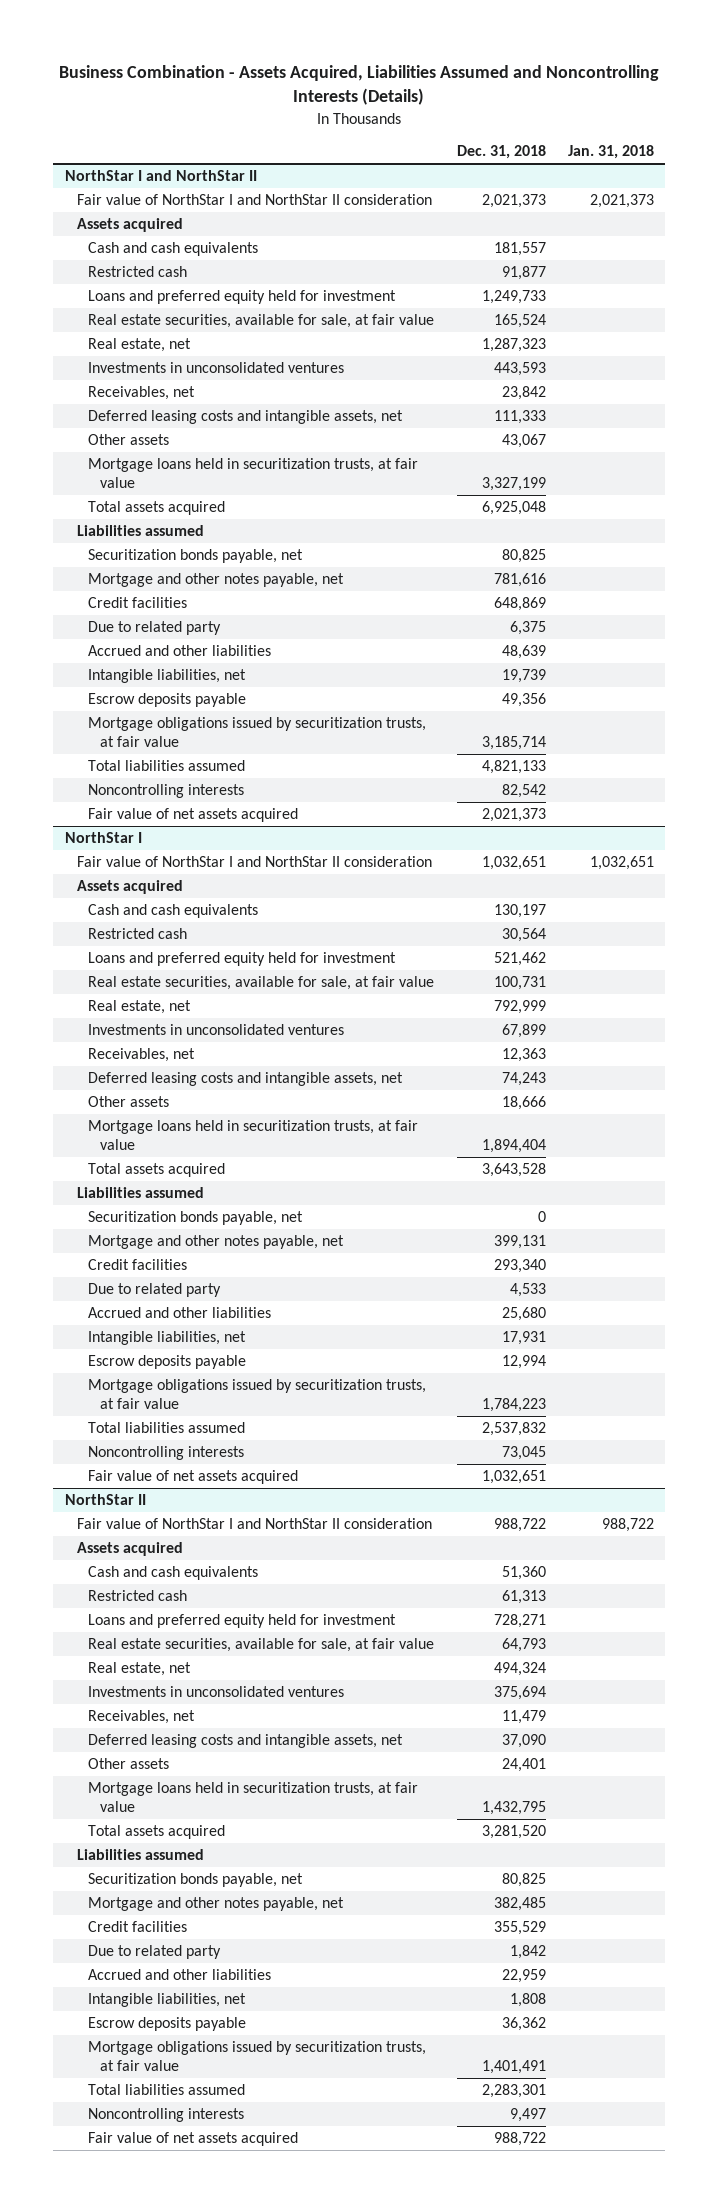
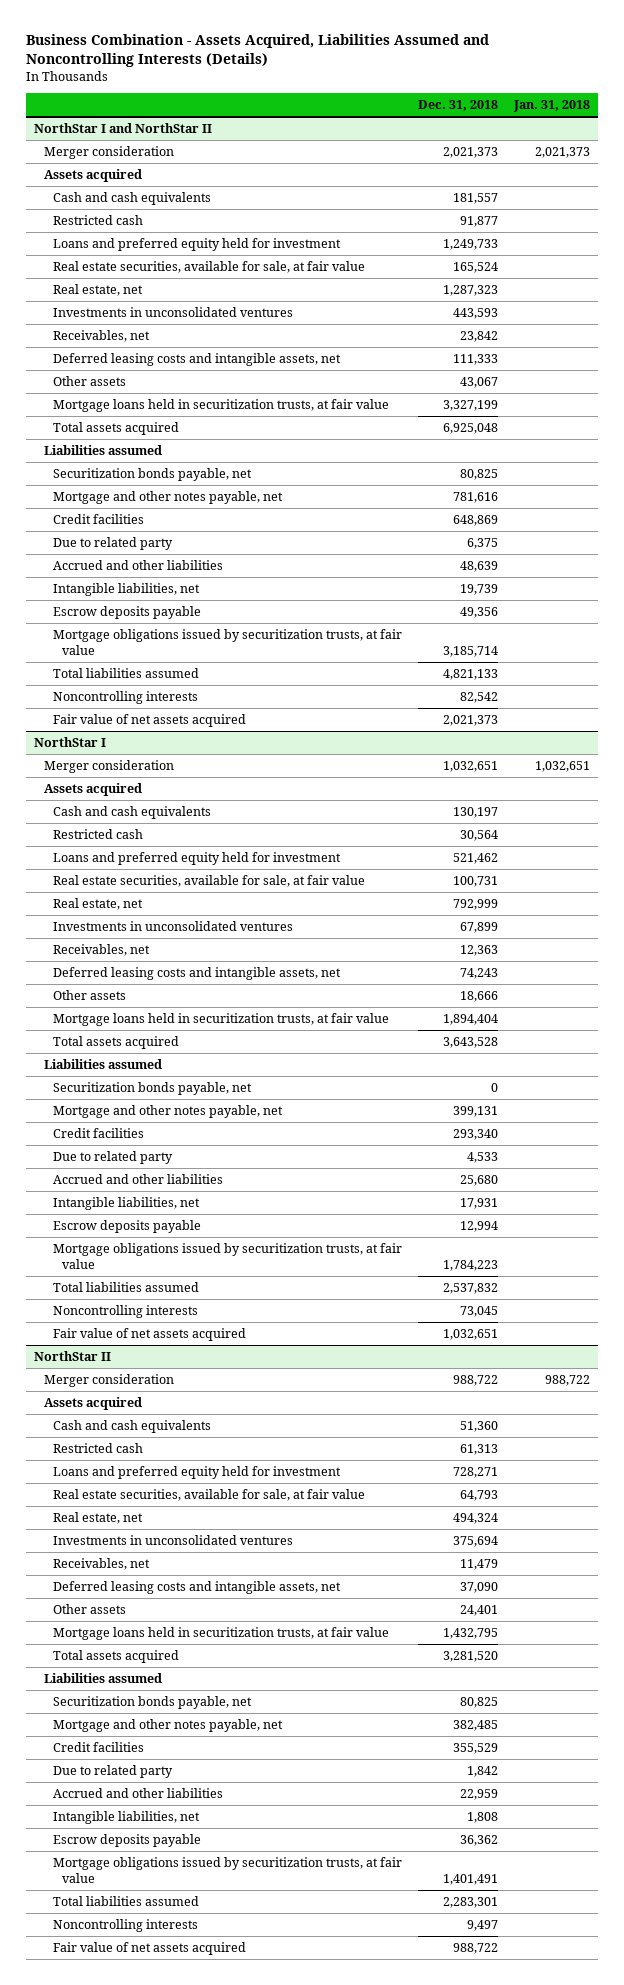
[76,193,432,205] Fair value of NorthStar I and NorthStar II consideration -> [43,145,174,159] Merger consideration
[76,855,432,867] Fair value of NorthStar I and NorthStar II consideration -> [43,759,174,773] Merger consideration
[76,1517,432,1529] Fair value of NorthStar I and NorthStar II consideration -> [43,1373,174,1387] Merger consideration

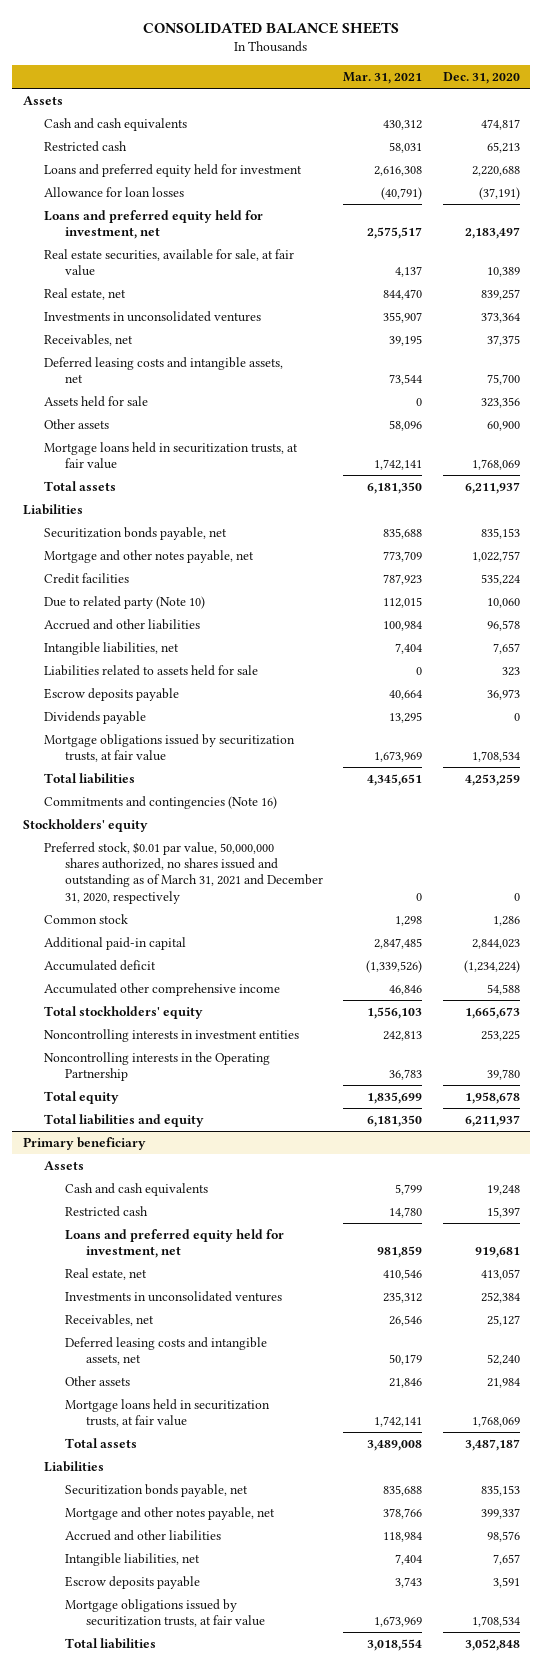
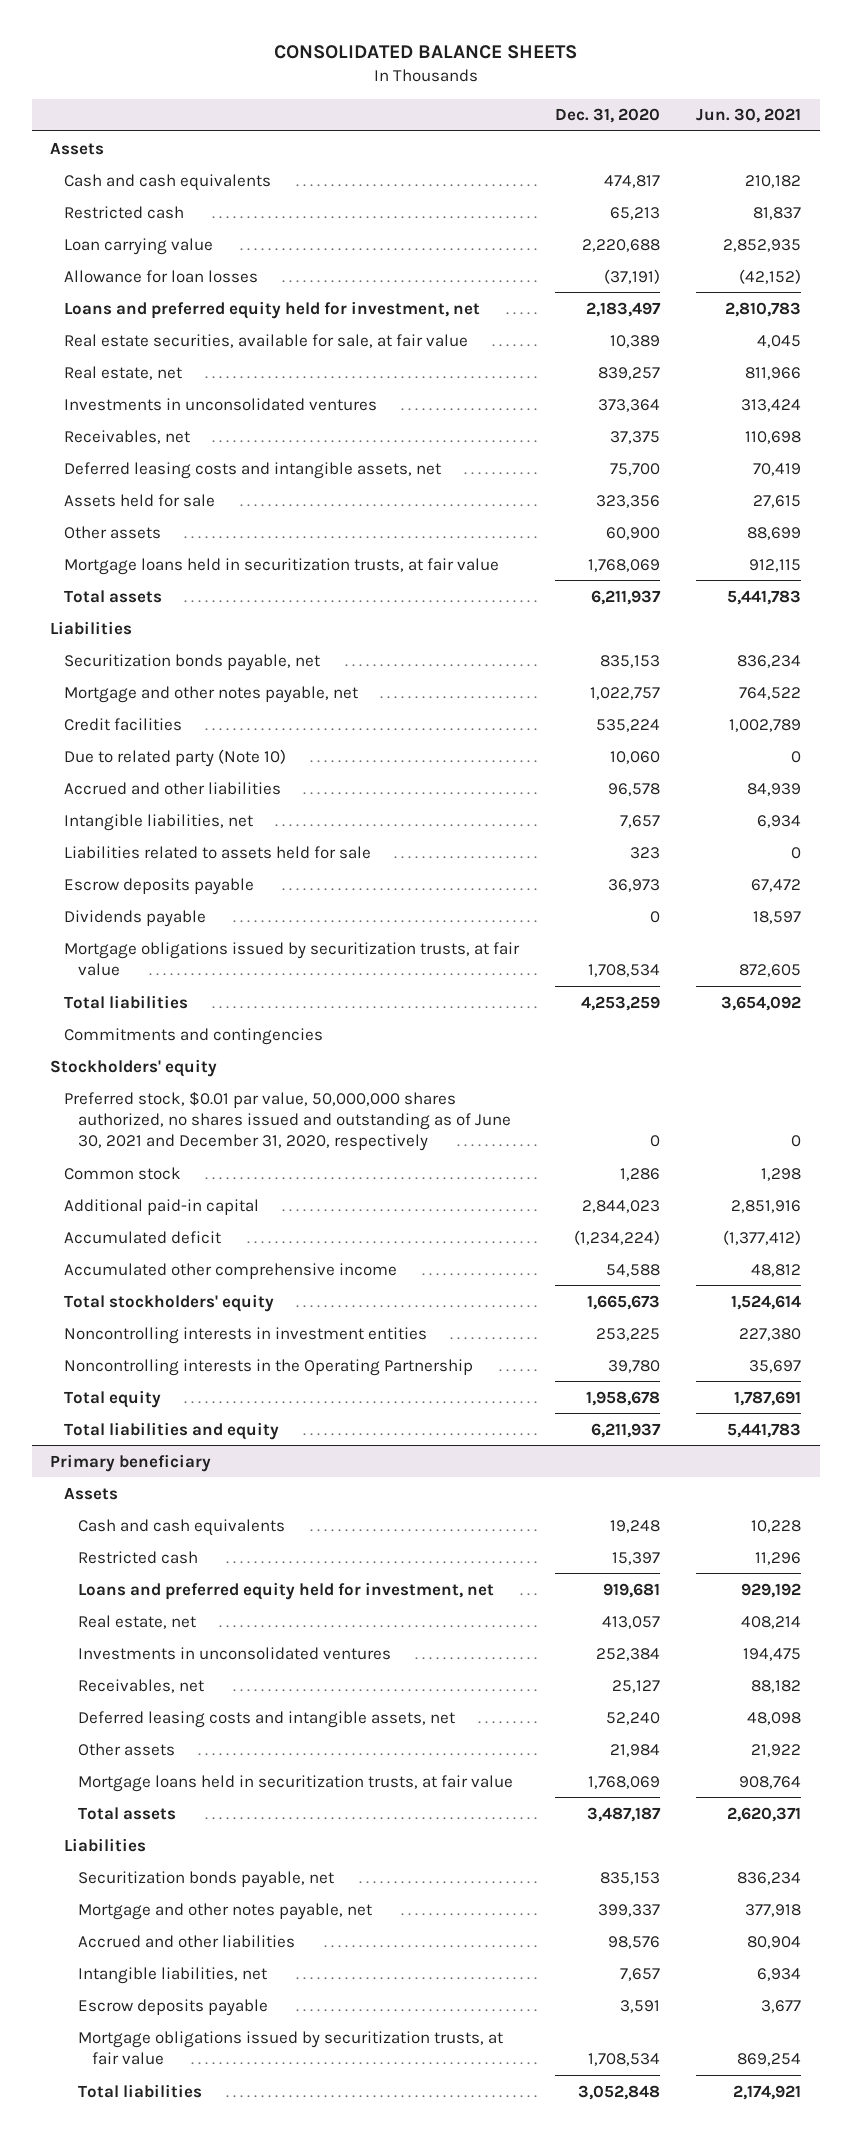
[343,71,423,84] Mar. 31, 2021 -> none
none -> [696,108,802,124] Jun. 30, 2021
[43,164,302,178] Loans and preferred equity held for investment -> [64,237,214,255] Loan carrying value
[43,796,277,810] Commitments and contingencies (Note 16) -> [64,1027,324,1045] Commitments and contingencies
[43,842,323,904] Preferred stock, $0.01 par value, 50,000,000 shares authorized, no shares issued and outstanding as of March 31, 2021 and December 31, 2020, respectively -> [64,1090,512,1152] Preferred stock, $0.01 par value, 50,000,000 shares authorized, no shares issued and outstanding as of June 30, 2021 and December 31, 2020, respectively

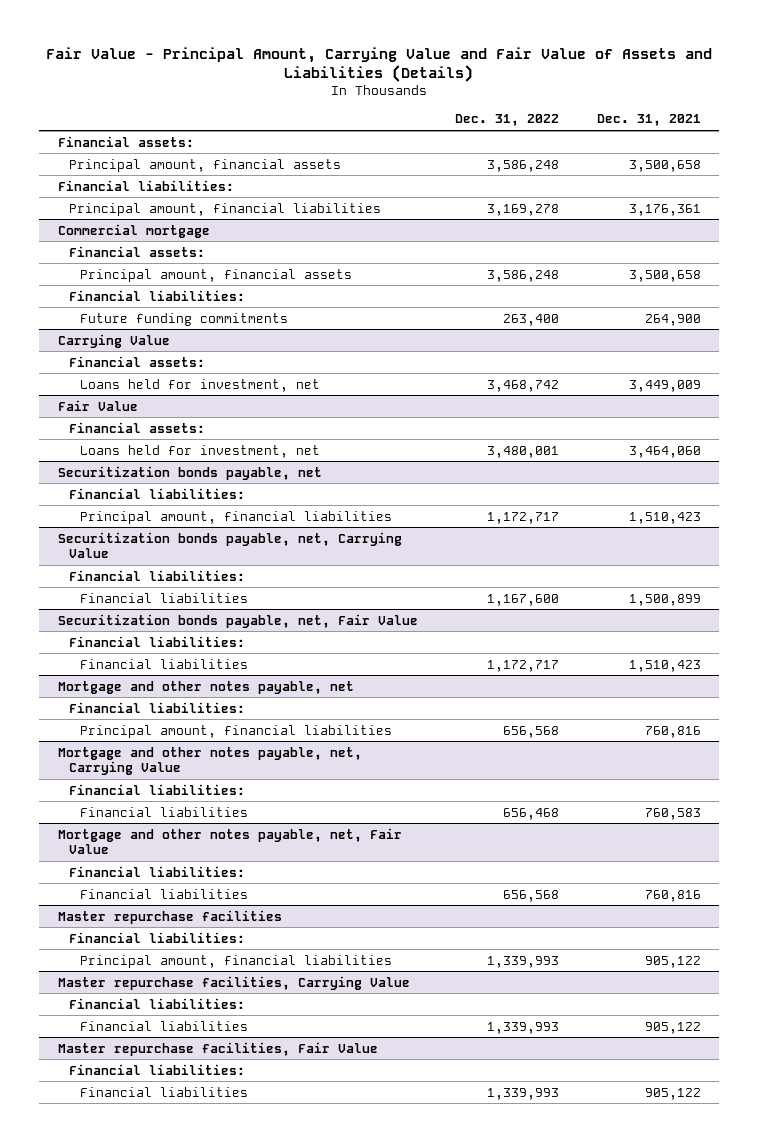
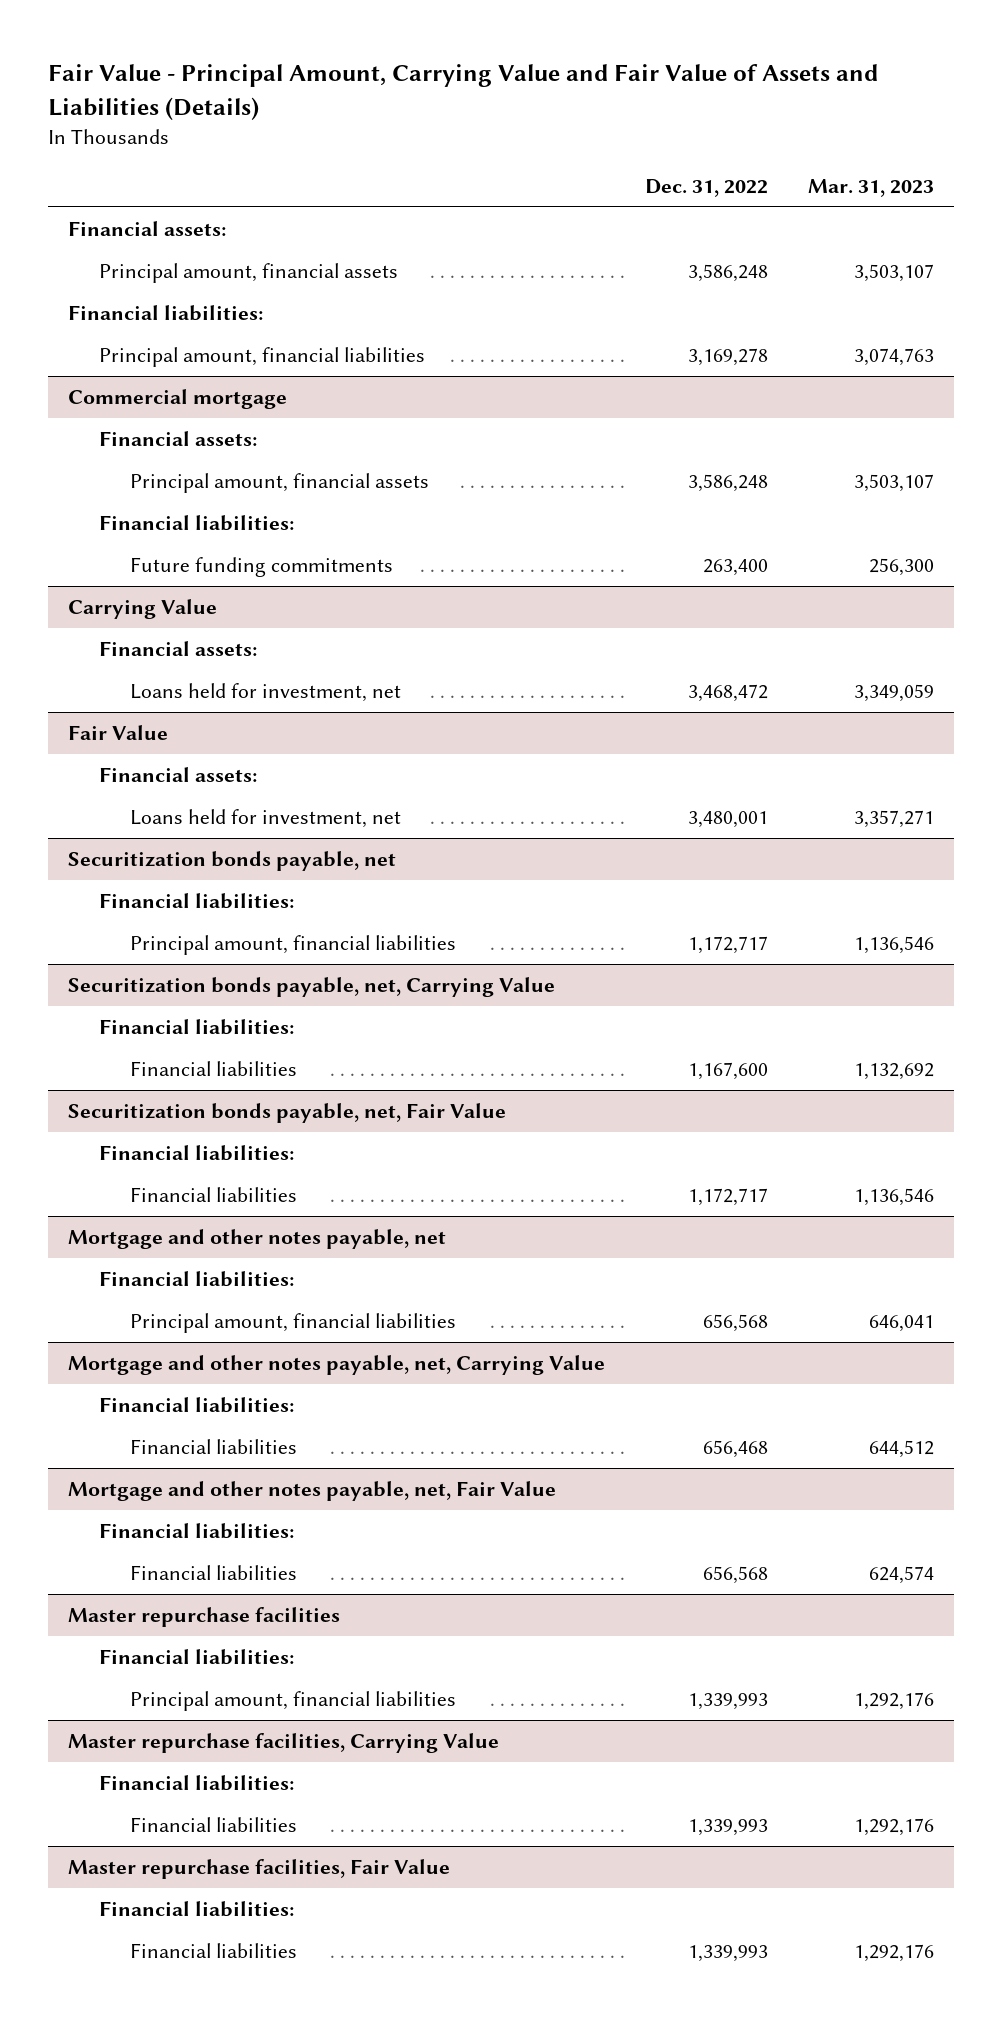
[596,114,701,127] Dec. 31, 2021 -> none
none -> [807,178,934,197] Mar. 31, 2023
[487,379,560,392] 3,468,742 -> [688,683,769,702] 3,468,472

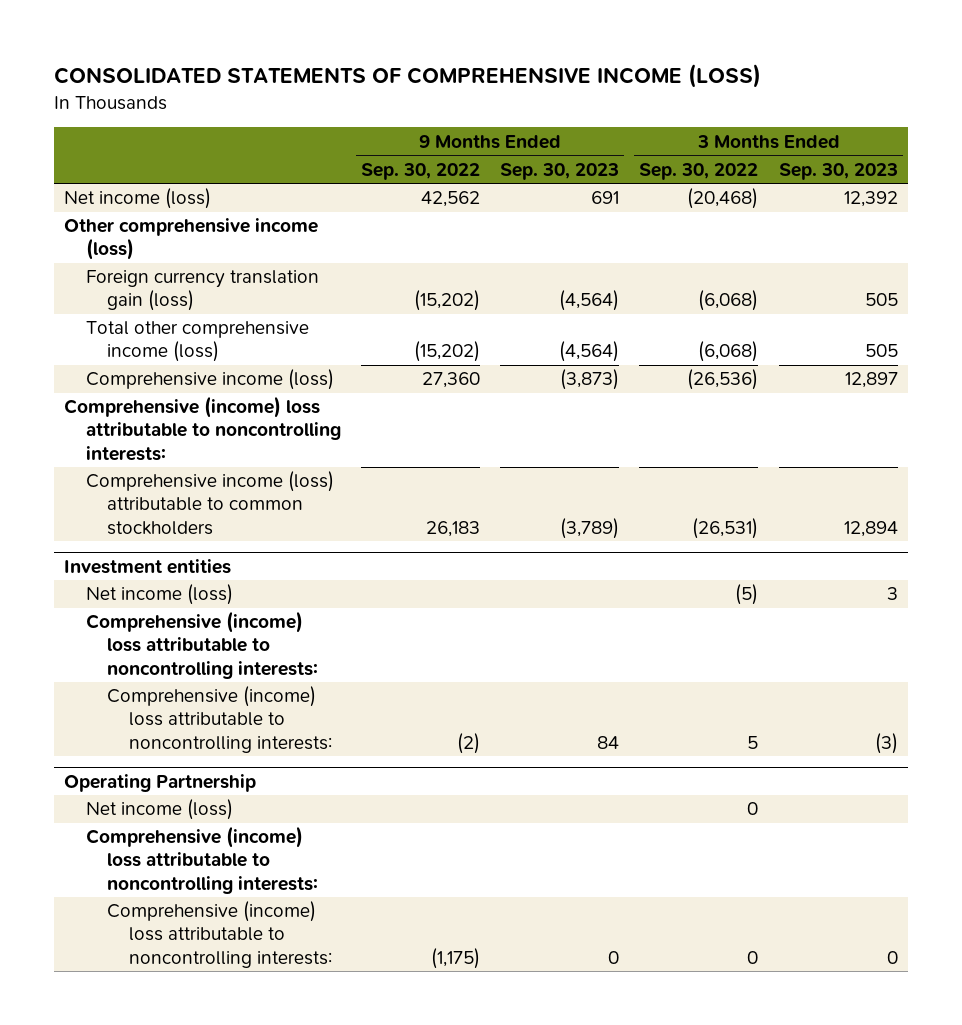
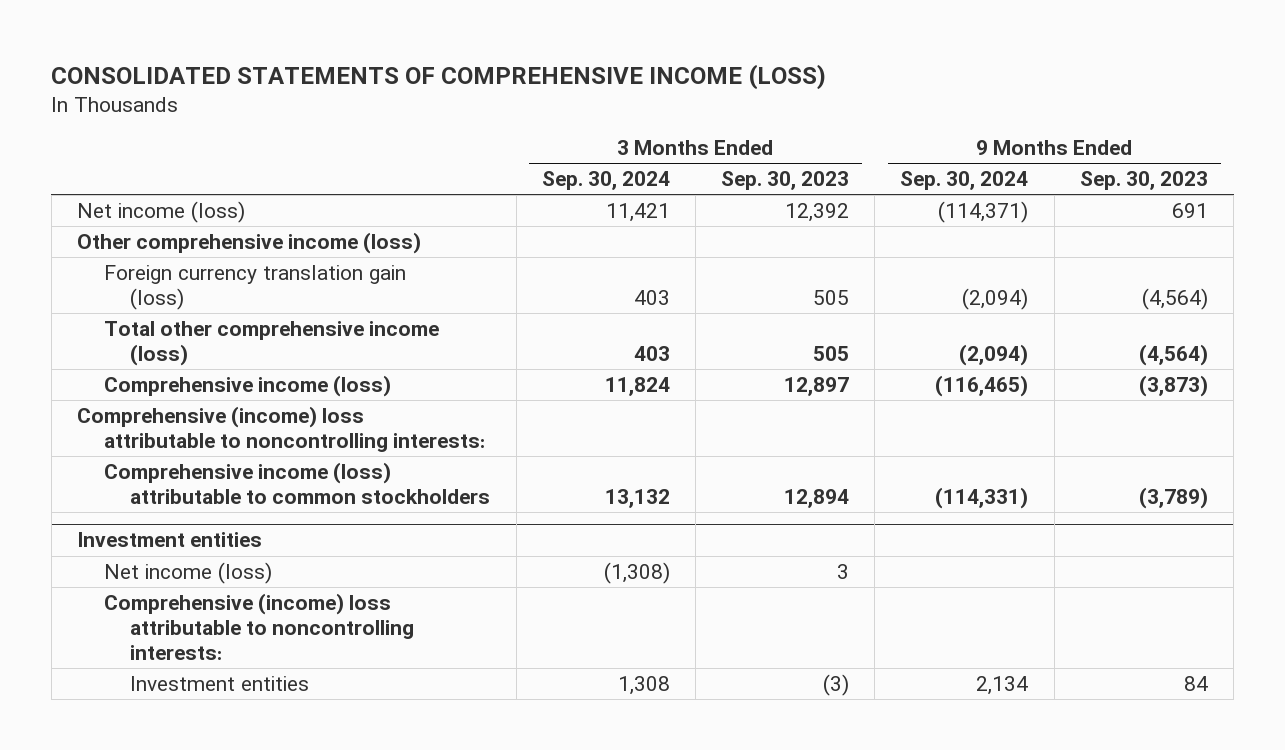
[360,162,480,180] Sep. 30, 2022 -> none
[639,162,759,180] Sep. 30, 2022 -> none
none -> [541,171,670,191] Sep. 30, 2024
none -> [900,171,1029,191] Sep. 30, 2024
[64,773,257,792] Operating Partnership -> none
[85,799,233,821] Net income (loss) -> none
[85,826,319,894] Comprehensive (income) loss attributable to noncontrolling interests: -> none
[107,901,332,968] Comprehensive (income) loss attributable to noncontrolling interests: -> none
[107,686,332,753] Comprehensive (income) loss attributable to noncontrolling interests: -> [130,675,310,691] Investment entities

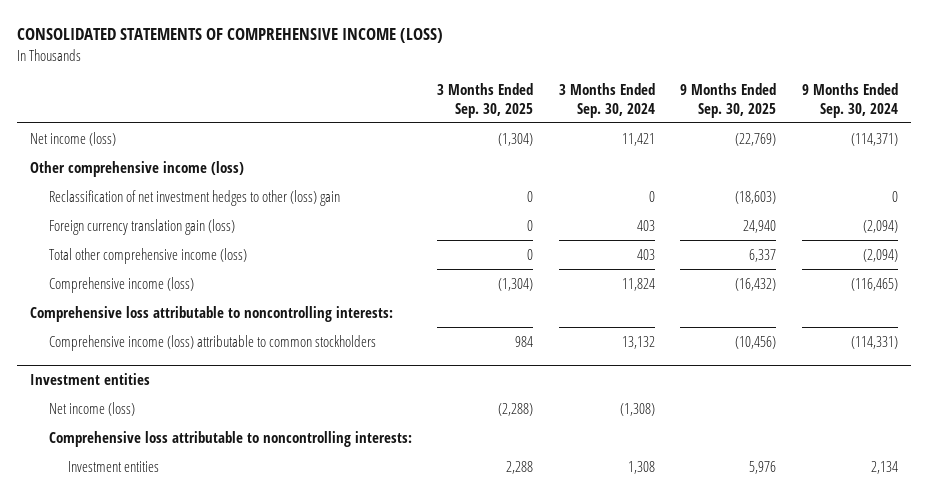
[721,171,850,191] Sep. 30, 2023 -> none
[1079,171,1208,191] Sep. 30, 2023 -> none
none -> [437,83,534,118] 3 Months Ended Sep. 30, 2025
none -> [680,83,777,118] 9 Months Ended Sep. 30, 2025
none -> [48,189,340,206] Reclassification of net investment hedges to other (loss) gain
[76,405,485,453] Comprehensive (income) loss attributable to noncontrolling interests: -> [29,305,393,322] Comprehensive loss attributable to noncontrolling interests:
[103,592,415,661] Comprehensive (income) loss attributable to noncontrolling interests: -> [48,430,412,447] Comprehensive loss attributable to noncontrolling interests:

